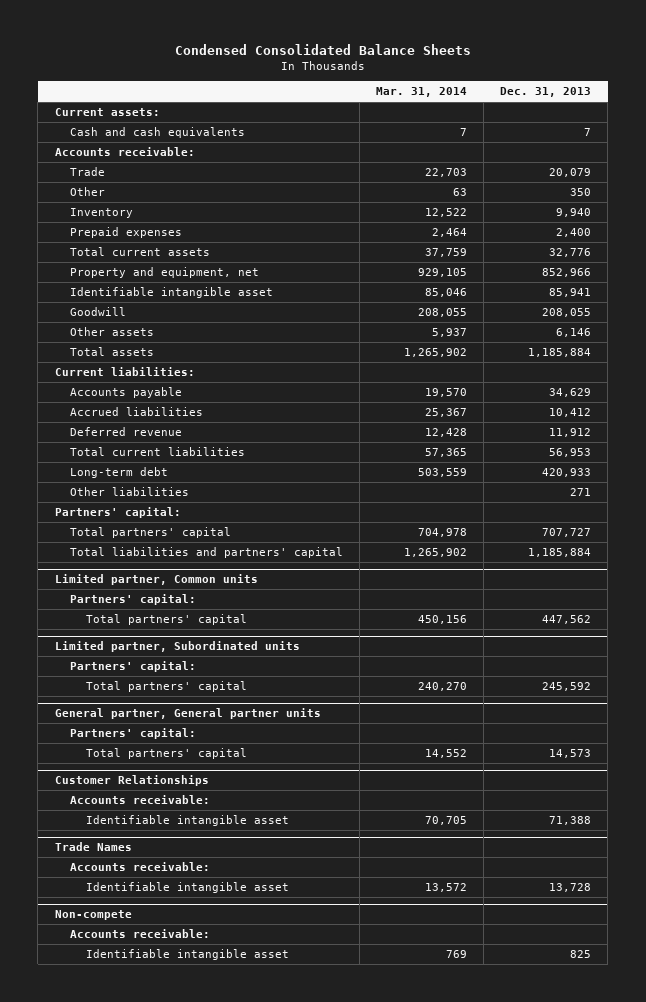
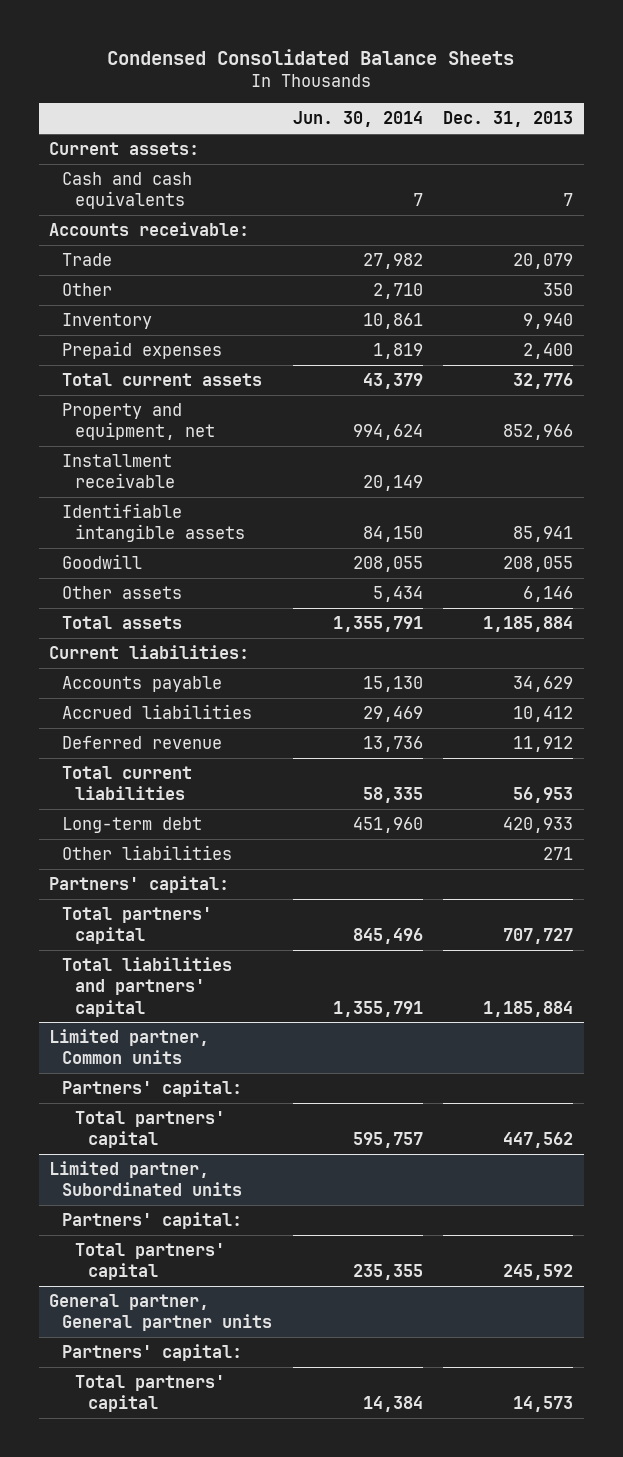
[376,87,468,98] Mar. 31, 2014 -> none
none -> [292,111,423,128] Jun. 30, 2014
none -> [62,453,176,489] Installment receivable
[70,287,274,299] Identifiable intangible asset -> [62,502,246,543] Identifiable intangible assets
[54,775,209,787] Customer Relationships -> none
[70,795,211,805] Accounts receivable: -> none
[85,815,289,827] Identifiable intangible asset -> none
[54,842,132,852] Trade Names -> none
[70,862,211,872] Accounts receivable: -> none
[85,882,289,894] Identifiable intangible asset -> none
[54,910,132,921] Non-compete -> none
[70,929,211,939] Accounts receivable: -> none
[85,949,289,961] Identifiable intangible asset -> none

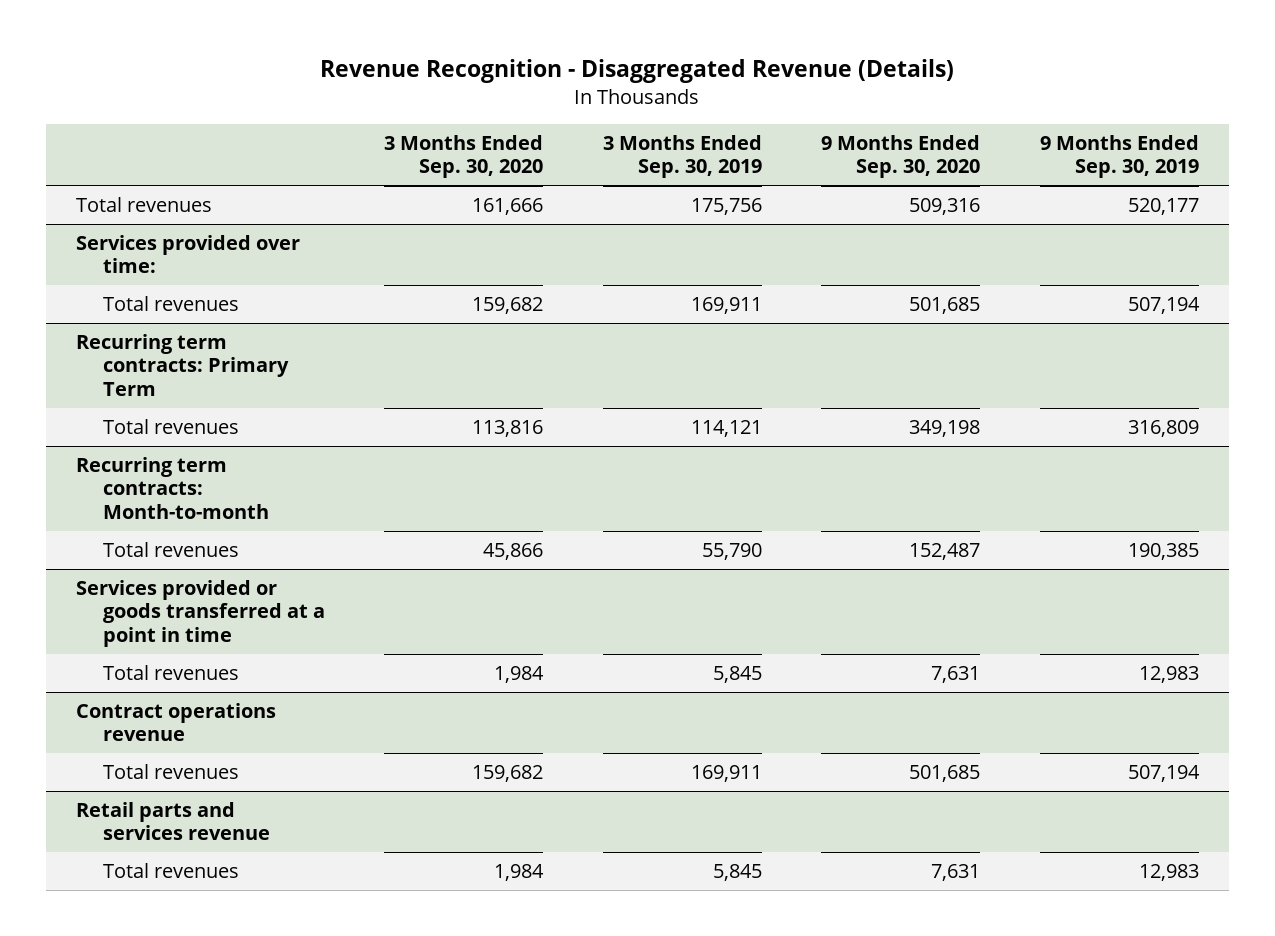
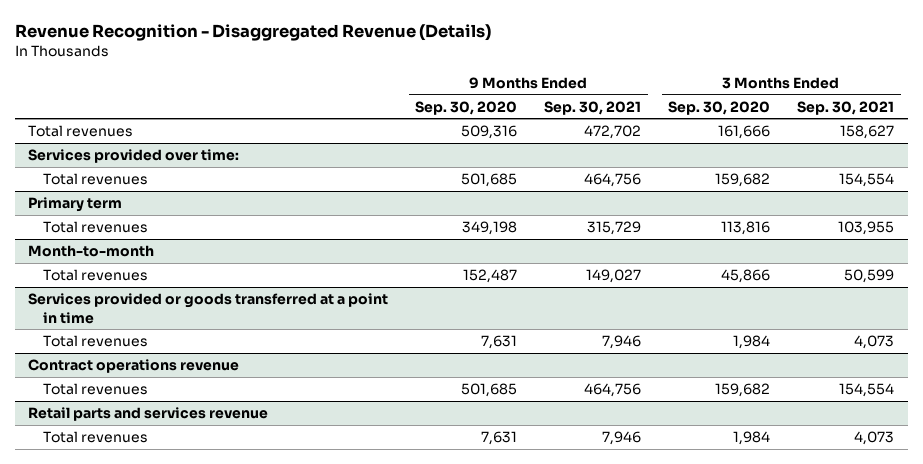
[602,134,762,179] 3 Months Ended Sep. 30, 2019 -> none
[1039,134,1199,179] 9 Months Ended Sep. 30, 2019 -> none
none -> [544,100,642,115] Sep. 30, 2021
none -> [797,100,895,115] Sep. 30, 2021
[75,334,289,396] Recurring term contracts: Primary Term -> [28,197,123,213] Primary term
[75,457,269,519] Recurring term contracts: Month-to-month -> [28,245,155,258] Month-to-month

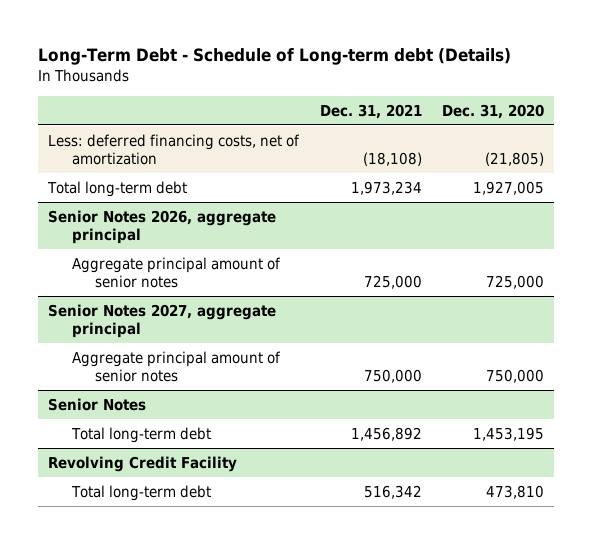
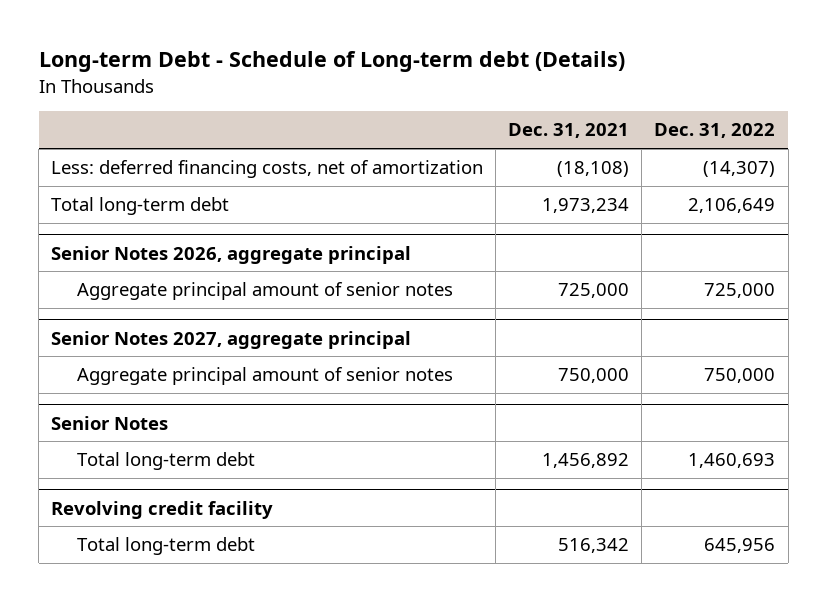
[38,48,512,66] Long-Term Debt - Schedule of Long-term debt (Details) -> [38,51,625,73] Long-term Debt - Schedule of Long-term debt (Details)
[441,103,544,119] Dec. 31, 2020 -> none
none -> [654,123,776,139] Dec. 31, 2022
[48,455,238,472] Revolving Credit Facility -> [51,500,274,519] Revolving credit facility

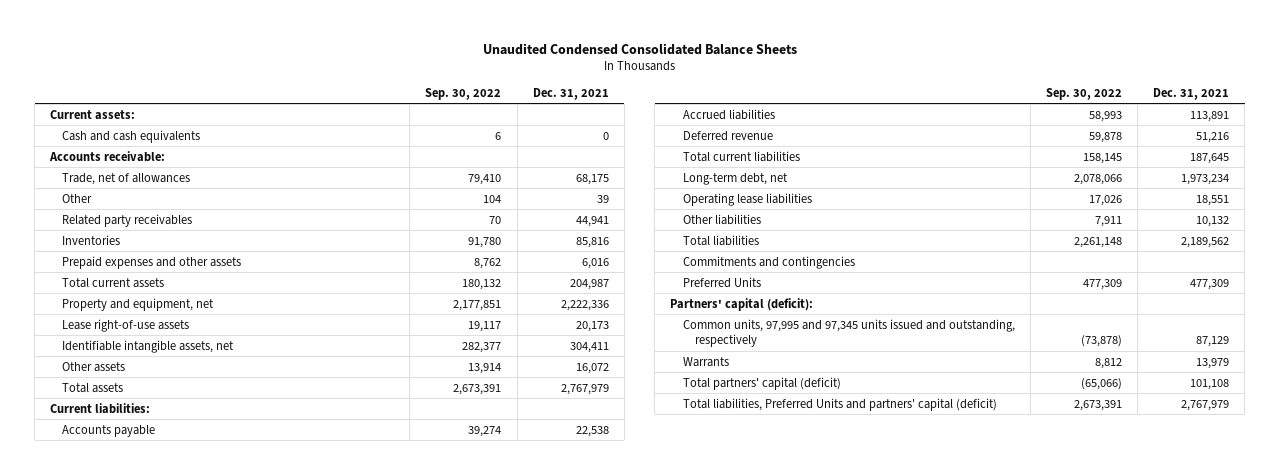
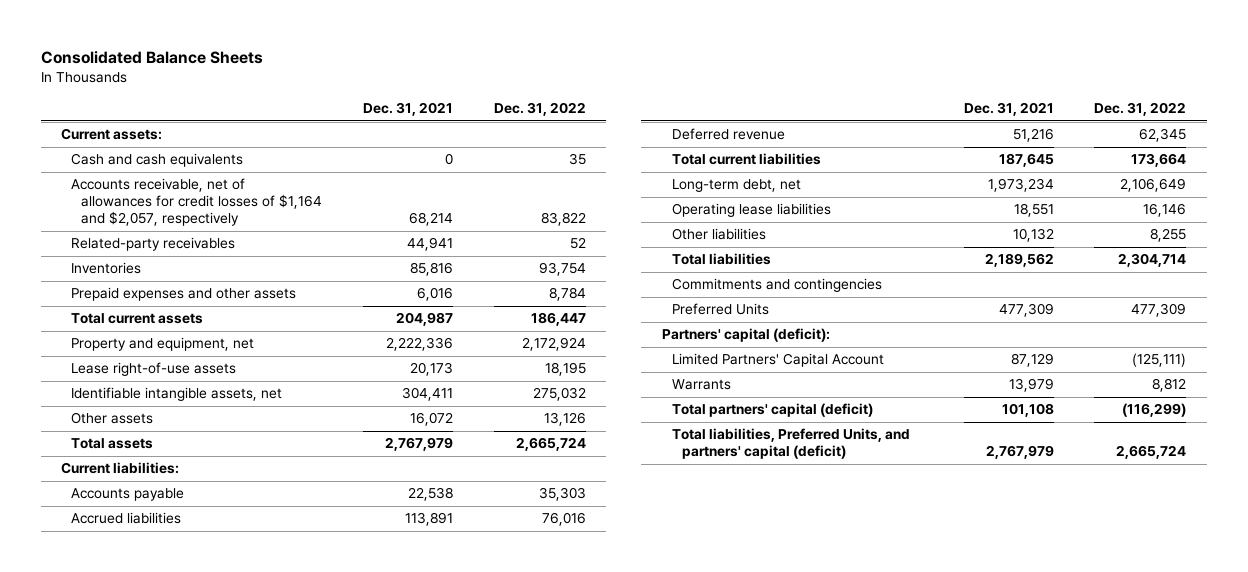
[482,42,797,55] Unaudited Condensed Consolidated Balance Sheets -> [40,50,263,64] Consolidated Balance Sheets
[425,87,502,100] Sep. 30, 2022 -> none
none -> [493,102,586,117] Dec. 31, 2022
[49,150,166,162] Accounts receivable: -> none
[62,193,93,203] Other -> none
[62,172,191,185] Trade, net of allowances -> [71,178,323,227] Accounts receivable, net of allowances for credit losses of $1,164 and $2,057, respectively
[575,173,609,185] 68,175 -> [409,212,454,227] 68,214
[62,213,193,227] Related party receivables -> [71,237,236,252] Related-party receivables
[682,318,1015,348] Common units, 97,995 and 97,345 units issued and outstanding, respectively -> [671,353,884,368] Limited Partners' Capital Account
[682,397,997,411] Total liabilities, Preferred Units and partners' capital (deficit) -> [671,428,910,460] Total liabilities, Preferred Units, and partners' capital (deficit)

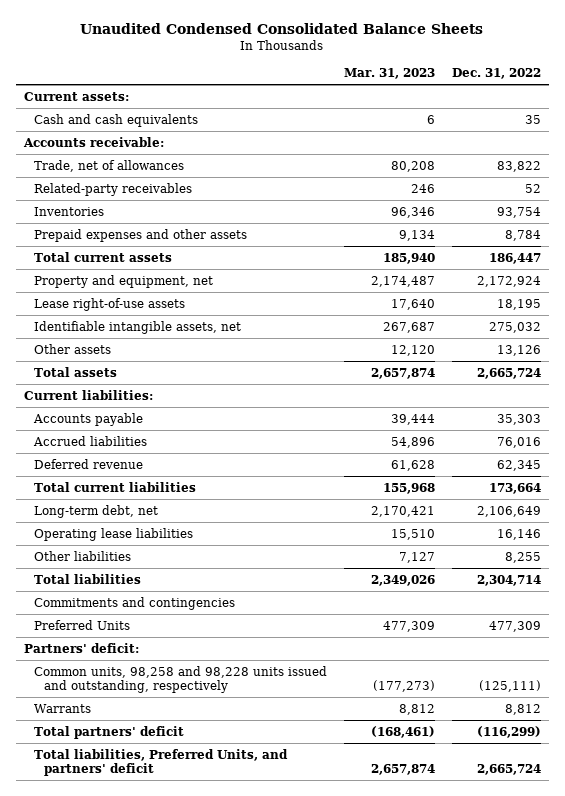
[40,50,263,64] Consolidated Balance Sheets -> [80,22,484,34] Unaudited Condensed Consolidated Balance Sheets
[363,102,454,117] Dec. 31, 2021 -> none
none -> [343,68,435,80] Mar. 31, 2023
none -> [23,136,165,147] Accounts receivable:
[71,178,323,227] Accounts receivable, net of allowances for credit losses of $1,164 and $2,057, respectively -> [33,159,184,172] Trade, net of allowances
[661,328,830,343] Partners' capital (deficit): -> [24,642,140,653] Partners' deficit:
[671,353,884,368] Limited Partners' Capital Account -> [33,665,327,693] Common units, 98,258 and 98,228 units issued and outstanding, respectively
[671,403,873,418] Total partners' capital (deficit) -> [33,725,184,739] Total partners' deficit
[671,428,910,460] Total liabilities, Preferred Units, and partners' capital (deficit) -> [33,748,288,776] Total liabilities, Preferred Units, and partners' deficit

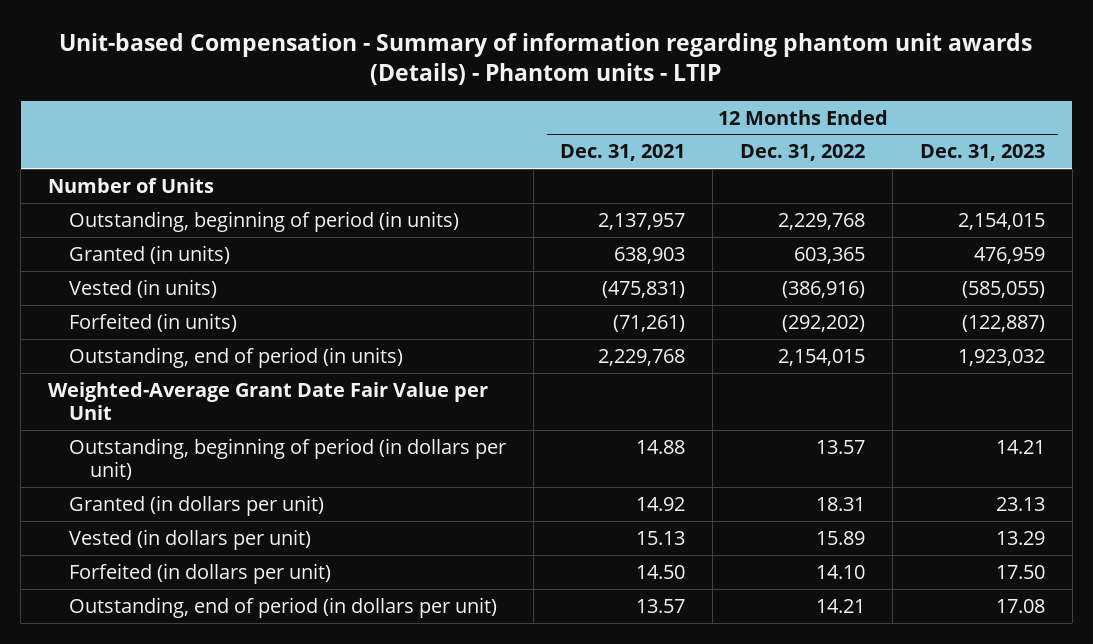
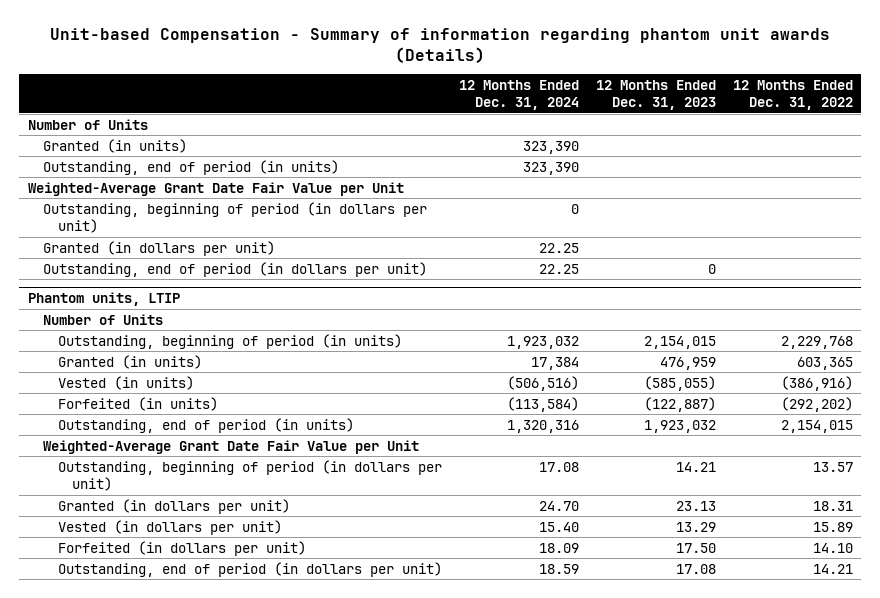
[59,32,1033,86] Unit-based Compensation - Summary of information regarding phantom unit awards (Details) - Phantom units - LTIP -> [50,28,831,63] Unit-based Compensation - Summary of information regarding phantom unit awards (Details)
[560,144,686,162] Dec. 31, 2021 -> none
none -> [458,79,579,111] 12 Months Ended Dec. 31, 2024
none -> [42,138,187,153] Granted (in units)
none -> [42,159,339,175] Outstanding, end of period (in units)
none -> [27,181,404,196] Weighted-Average Grant Date Fair Value per Unit
none -> [42,201,427,233] Outstanding, beginning of period (in dollars per unit)
none -> [42,240,275,256] Granted (in dollars per unit)
none -> [42,261,427,277] Outstanding, end of period (in dollars per unit)
none -> [27,292,180,307] Phantom units, LTIP
none -> [42,313,163,325] Number of Units

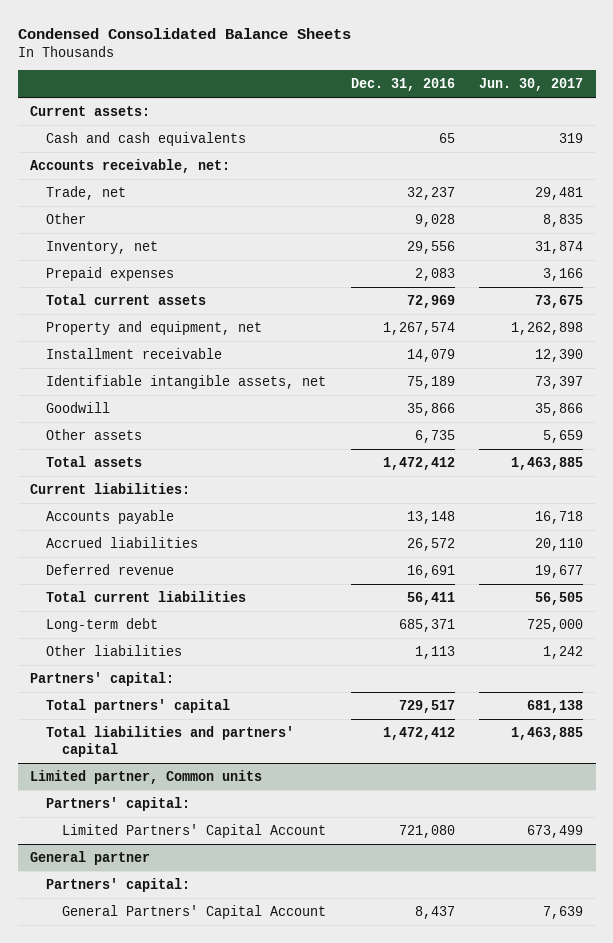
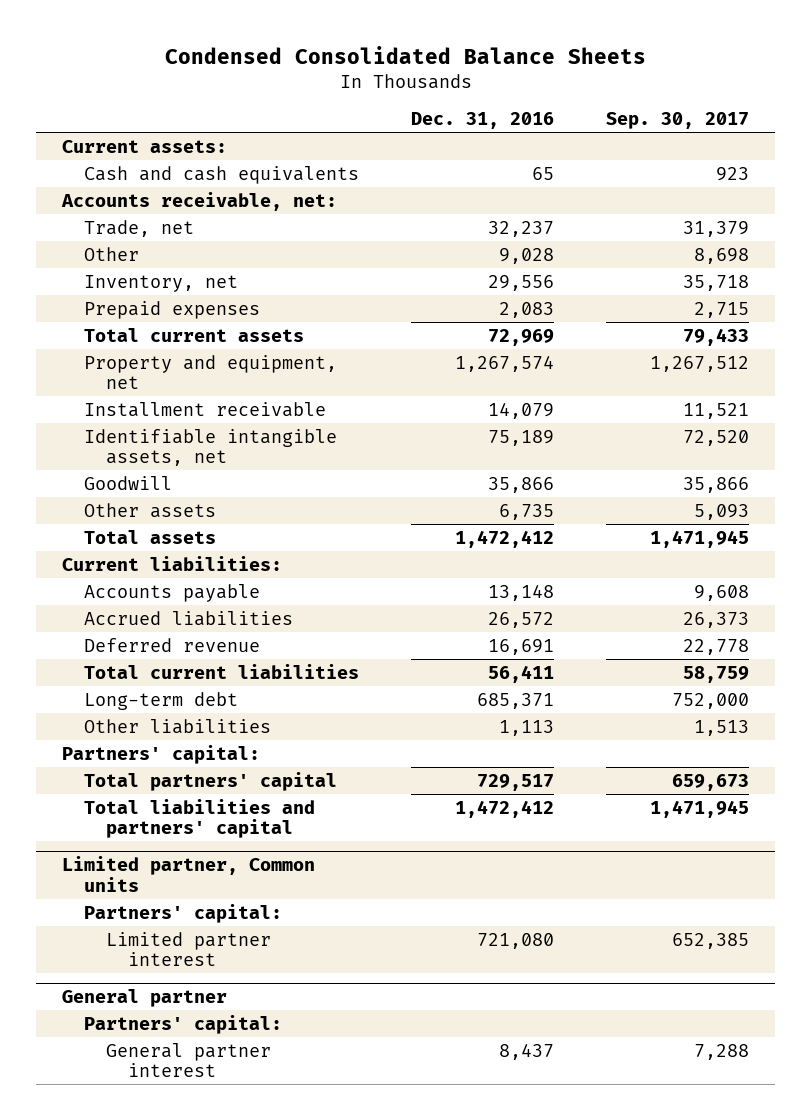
[479,78,584,92] Jun. 30, 2017 -> none
none -> [606,112,750,130] Sep. 30, 2017
[62,823,327,838] Limited Partners' Capital Account -> [106,931,272,967] Limited partner interest
[62,904,327,919] General Partners' Capital Account -> [106,1042,272,1078] General partner interest

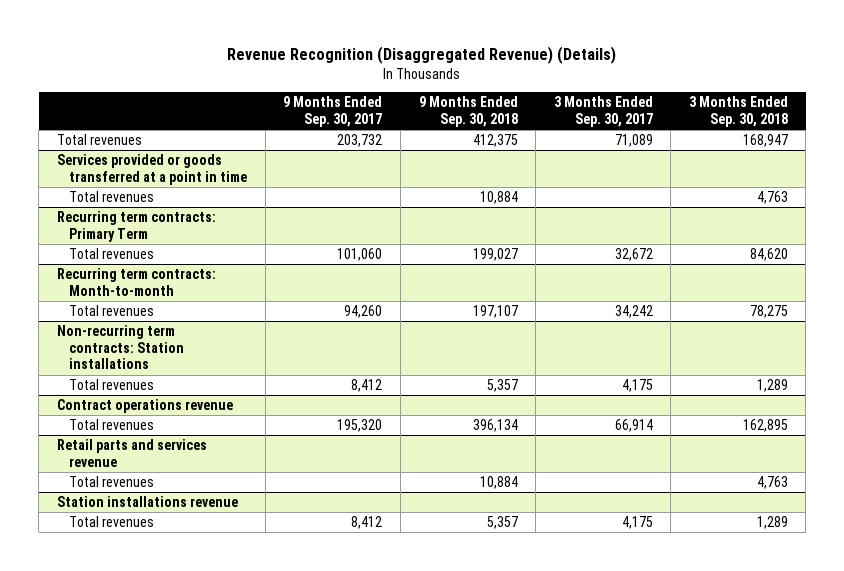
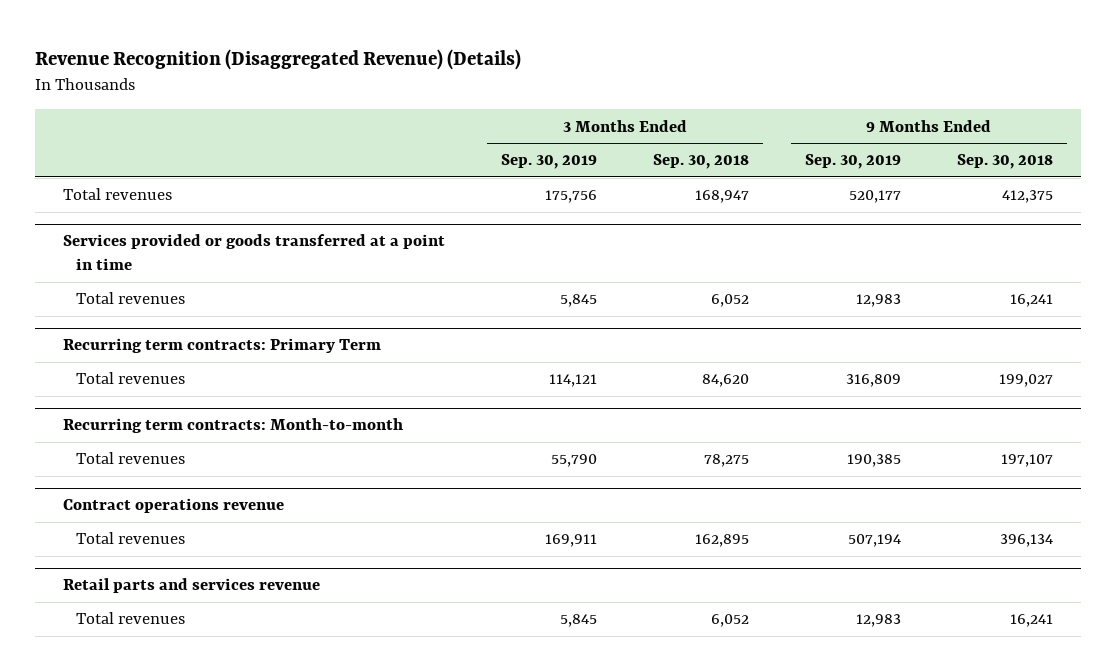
[283,96,383,128] 9 Months Ended Sep. 30, 2017 -> none
[553,96,653,128] 3 Months Ended Sep. 30, 2017 -> none
none -> [501,154,598,170] Sep. 30, 2019
none -> [804,154,901,170] Sep. 30, 2019
[479,191,518,205] 10,884 -> [1009,294,1053,308] 16,241
[756,191,788,205] 4,763 -> [711,294,750,308] 6,052
[56,325,185,370] Non-recurring term contracts: Station installations -> none
[69,379,155,391] Total revenues -> none
[56,496,238,508] Station installations revenue -> none
[69,516,155,528] Total revenues -> none
[479,476,518,490] 10,884 -> [1009,614,1053,628] 16,241
[756,476,788,490] 4,763 -> [711,614,750,628] 6,052

